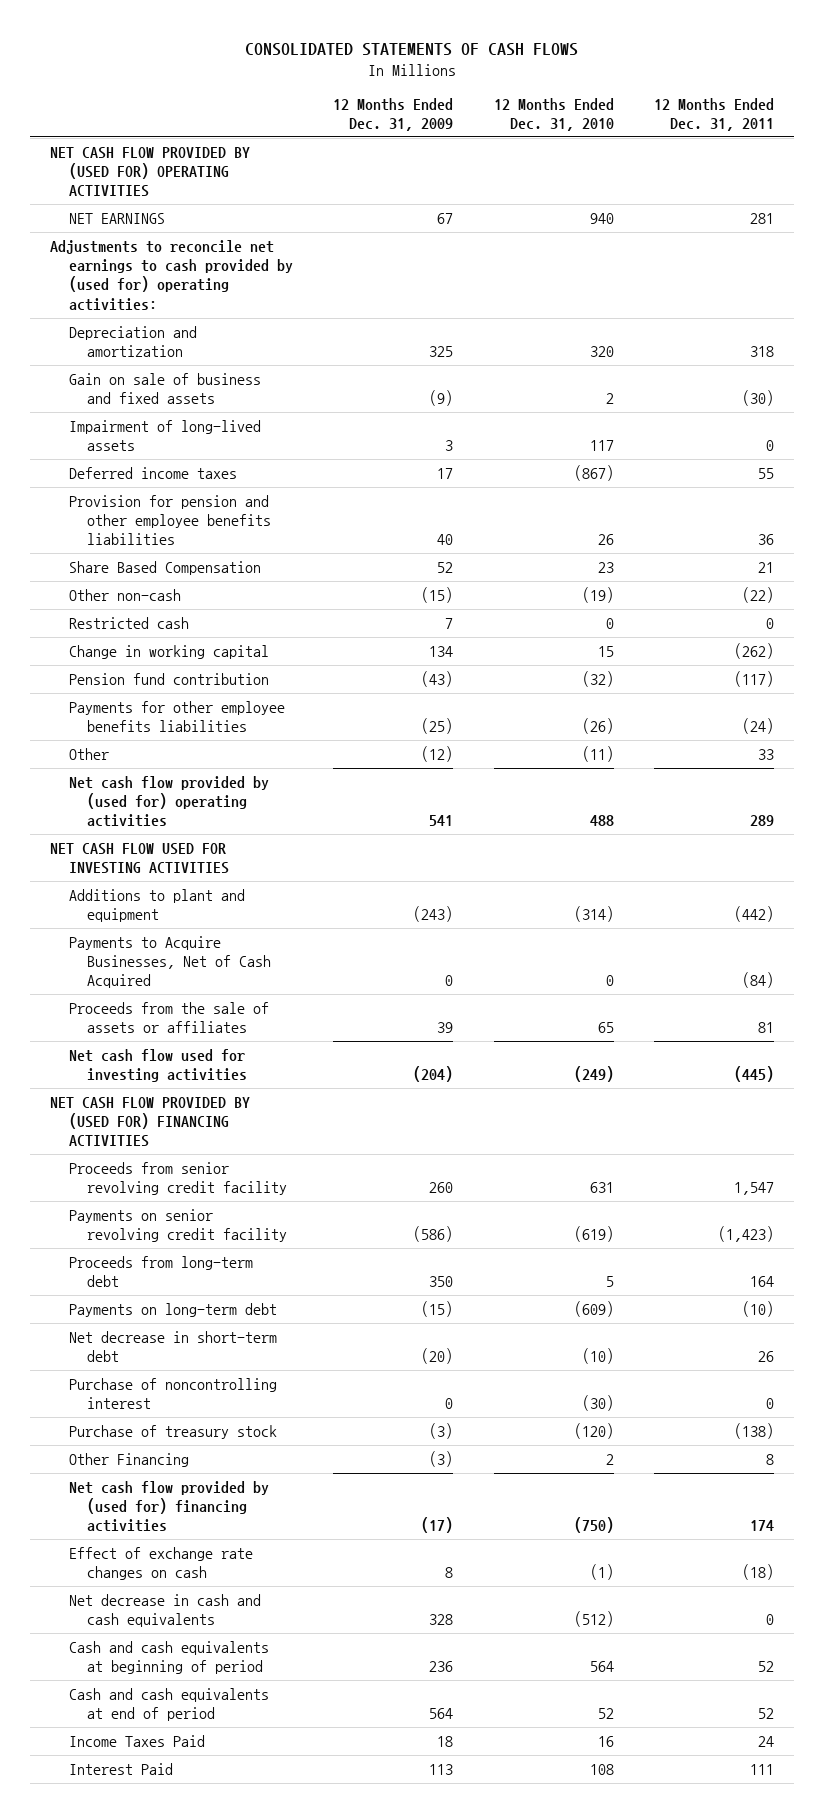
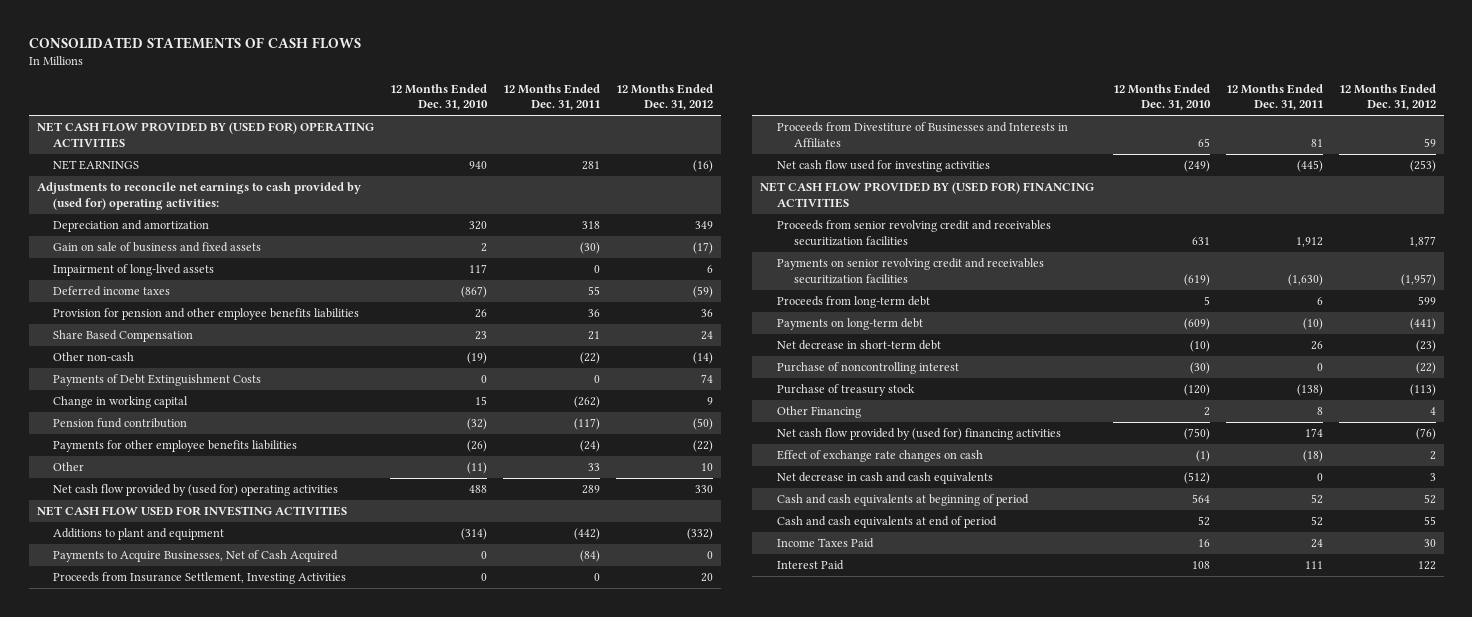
[333,97,454,132] 12 Months Ended Dec. 31, 2009 -> none
none -> [615,83,713,111] 12 Months Ended Dec. 31, 2012
[68,616,189,629] Restricted cash -> none
none -> [53,374,262,387] Payments of Debt Extinguishment Costs
none -> [53,572,347,585] Proceeds from Insurance Settlement, Investing Activities
[68,1001,269,1034] Proceeds from the sale of assets or affiliates -> [776,122,1068,147] Proceeds from Divestiture of Businesses and Interests in Affiliates
[68,1161,288,1196] Proceeds from senior revolving credit facility -> [776,220,1051,246] Proceeds from senior revolving credit and receivables securitization facilities
[733,1182,774,1196] 1,547 -> [1295,236,1323,247] 1,912
[68,1208,288,1243] Payments on senior revolving credit facility -> [776,258,1044,284] Payments on senior revolving credit and receivables securitization facilities
[717,1226,774,1243] (1,423) -> [1287,273,1323,286] (1,630)
[749,1276,774,1288] 164 -> [1316,297,1323,306] 6

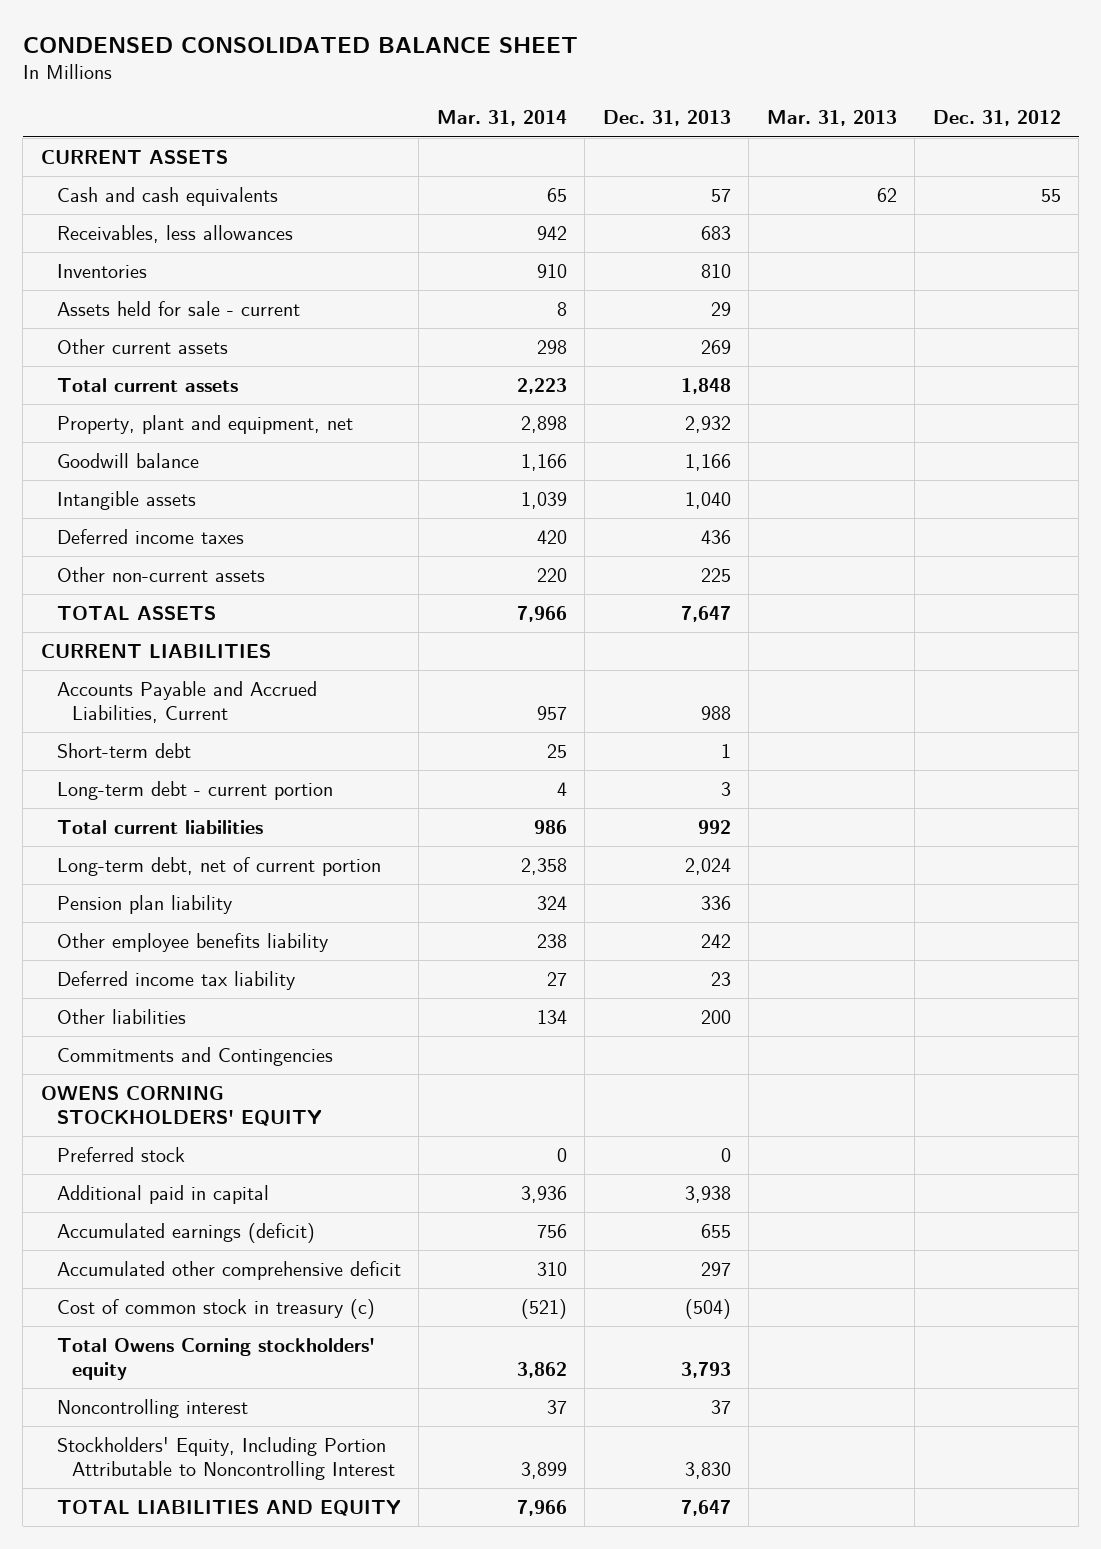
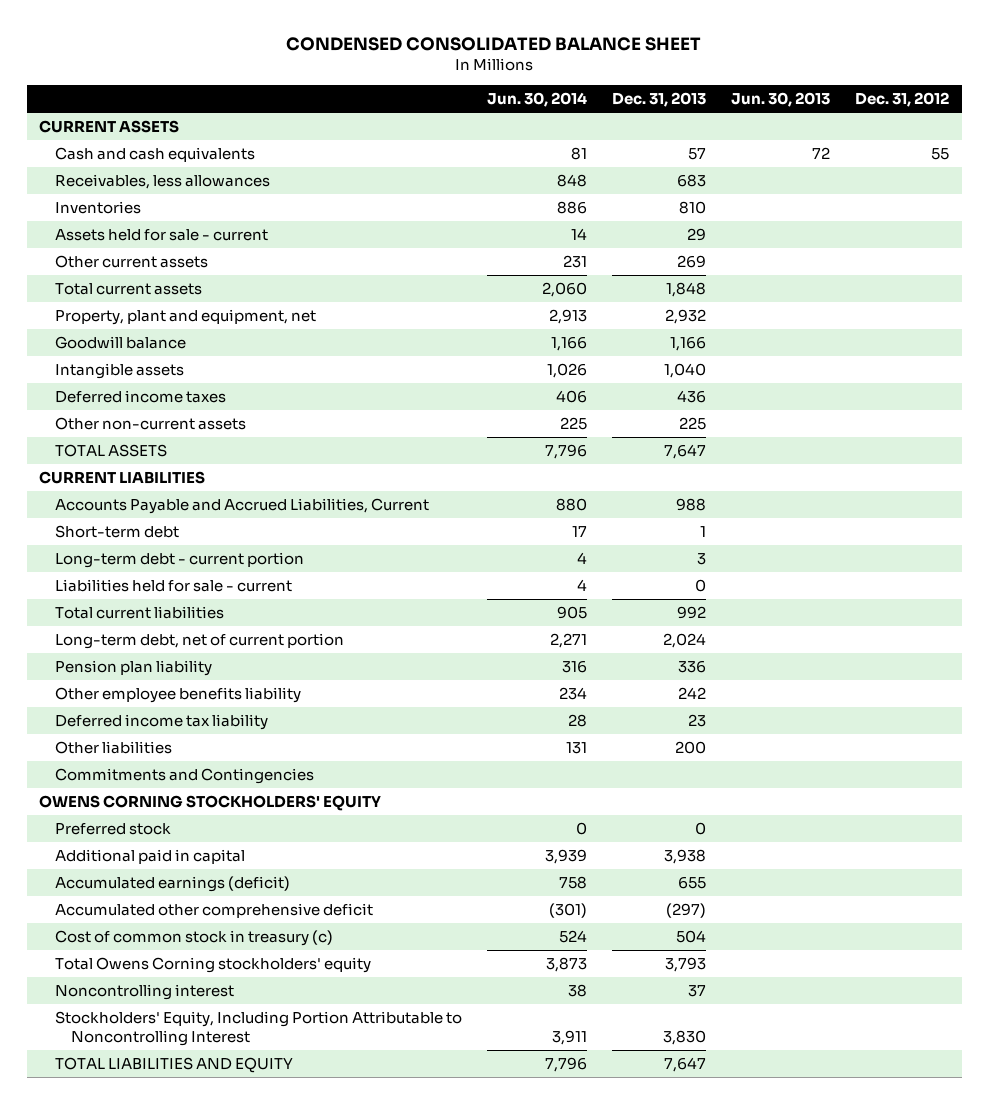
[436,110,567,127] Mar. 31, 2014 -> none
[766,110,897,127] Mar. 31, 2013 -> none
none -> [487,92,588,108] Jun. 30, 2014
none -> [731,92,831,108] Jun. 30, 2013
none -> [55,579,293,593] Liabilities held for sale - current
[700,1261,731,1276] 297 -> [666,903,707,919] (297)
[684,1298,731,1319] (504) -> [676,930,707,944] 504

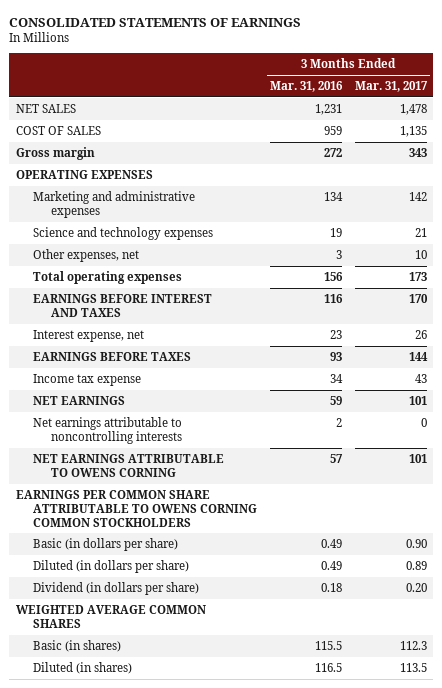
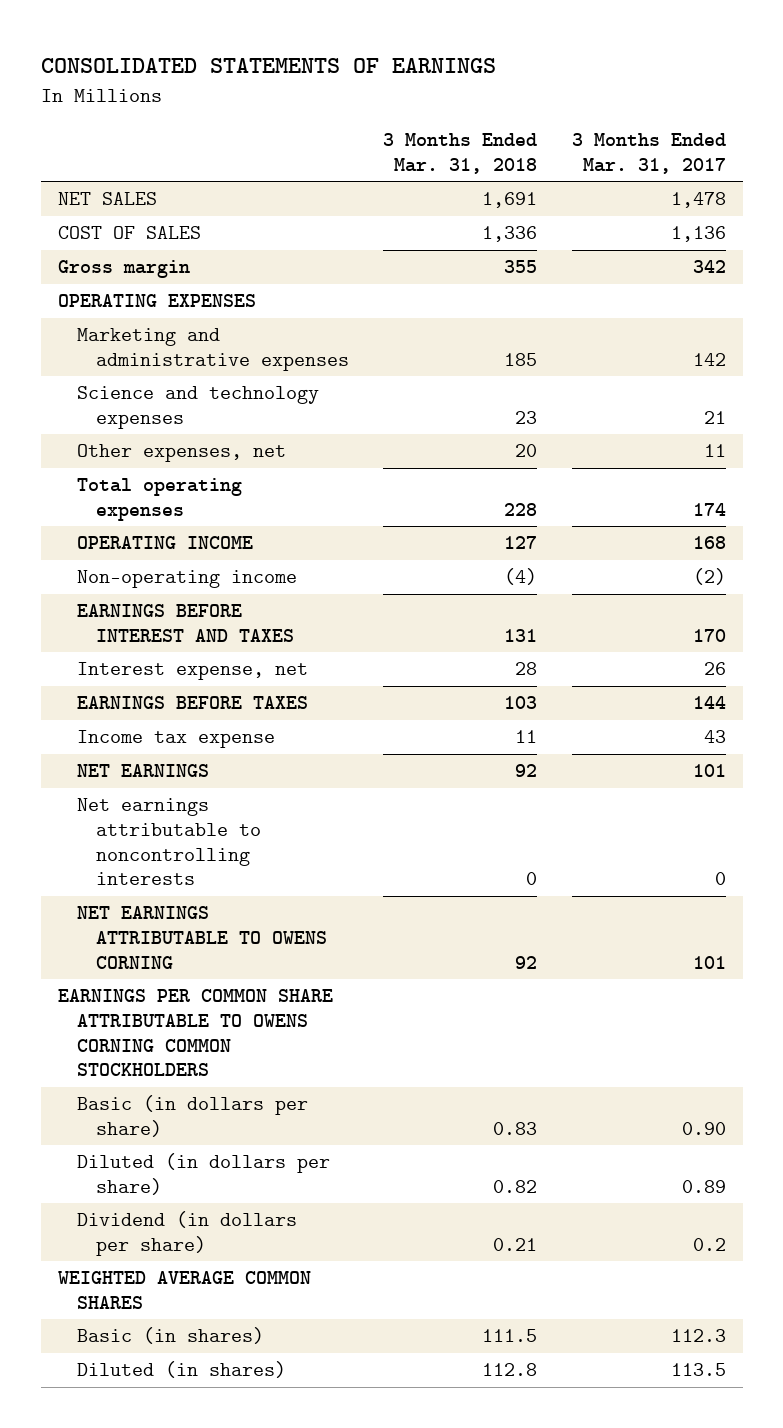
[269,80,343,92] Mar. 31, 2016 -> none
none -> [383,133,538,175] 3 Months Ended Mar. 31, 2018
[399,125,427,137] 1,135 -> [670,226,726,243] 1,136
[408,147,427,157] 343 -> [692,260,726,274] 342
[414,249,427,259] 10 -> [703,444,726,458] 11
[408,271,427,281] 173 -> [692,502,726,516] 174
none -> [76,536,253,550] OPERATING INCOME
none -> [76,570,297,589] Non-operating income
[405,582,427,592] 0.20 -> [692,1237,726,1251] 0.2

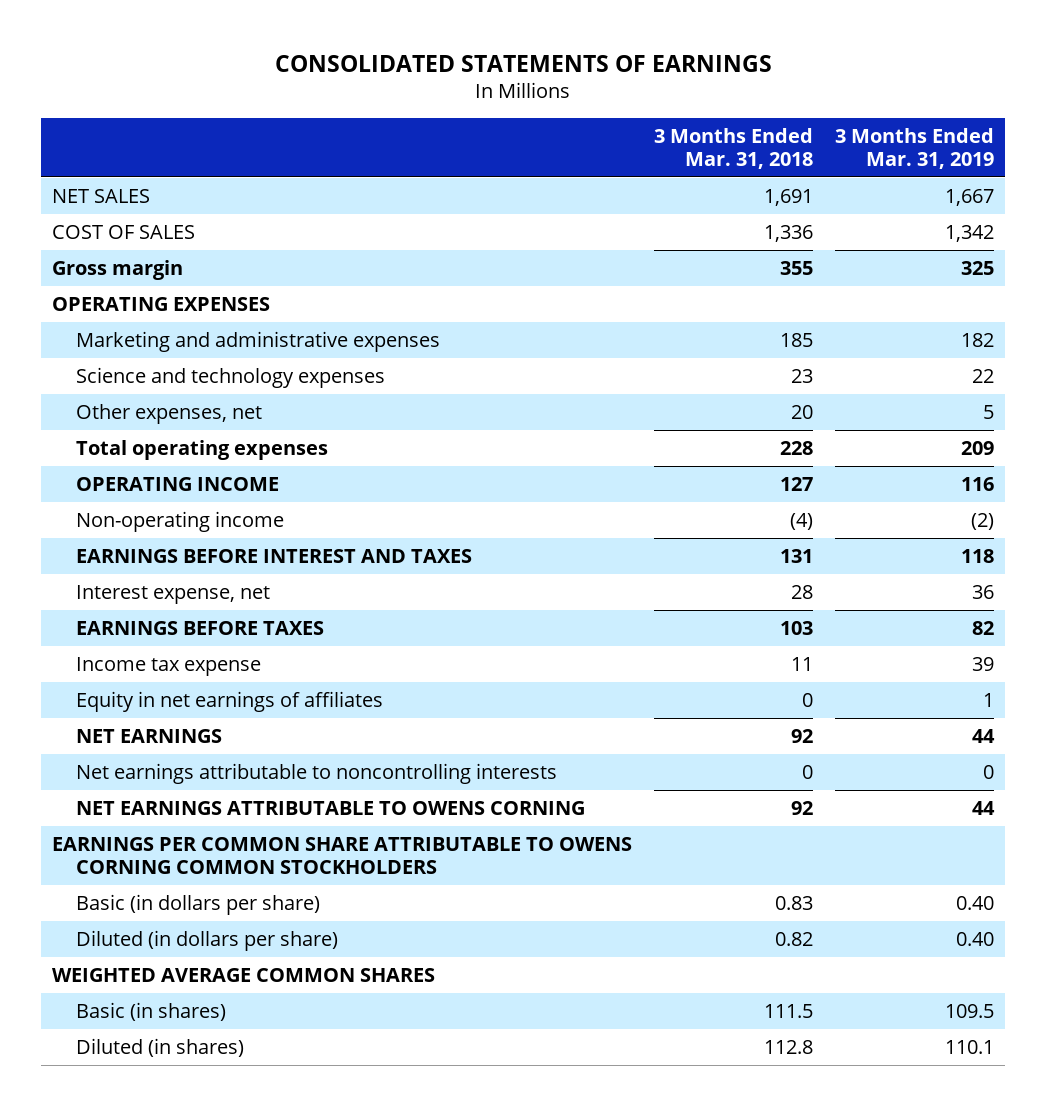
[571,133,726,175] 3 Months Ended Mar. 31, 2017 -> none
none -> [834,127,994,169] 3 Months Ended Mar. 31, 2019
none -> [75,690,383,712] Equity in net earnings of affiliates
[76,1211,297,1256] Dividend (in dollars per share) -> none

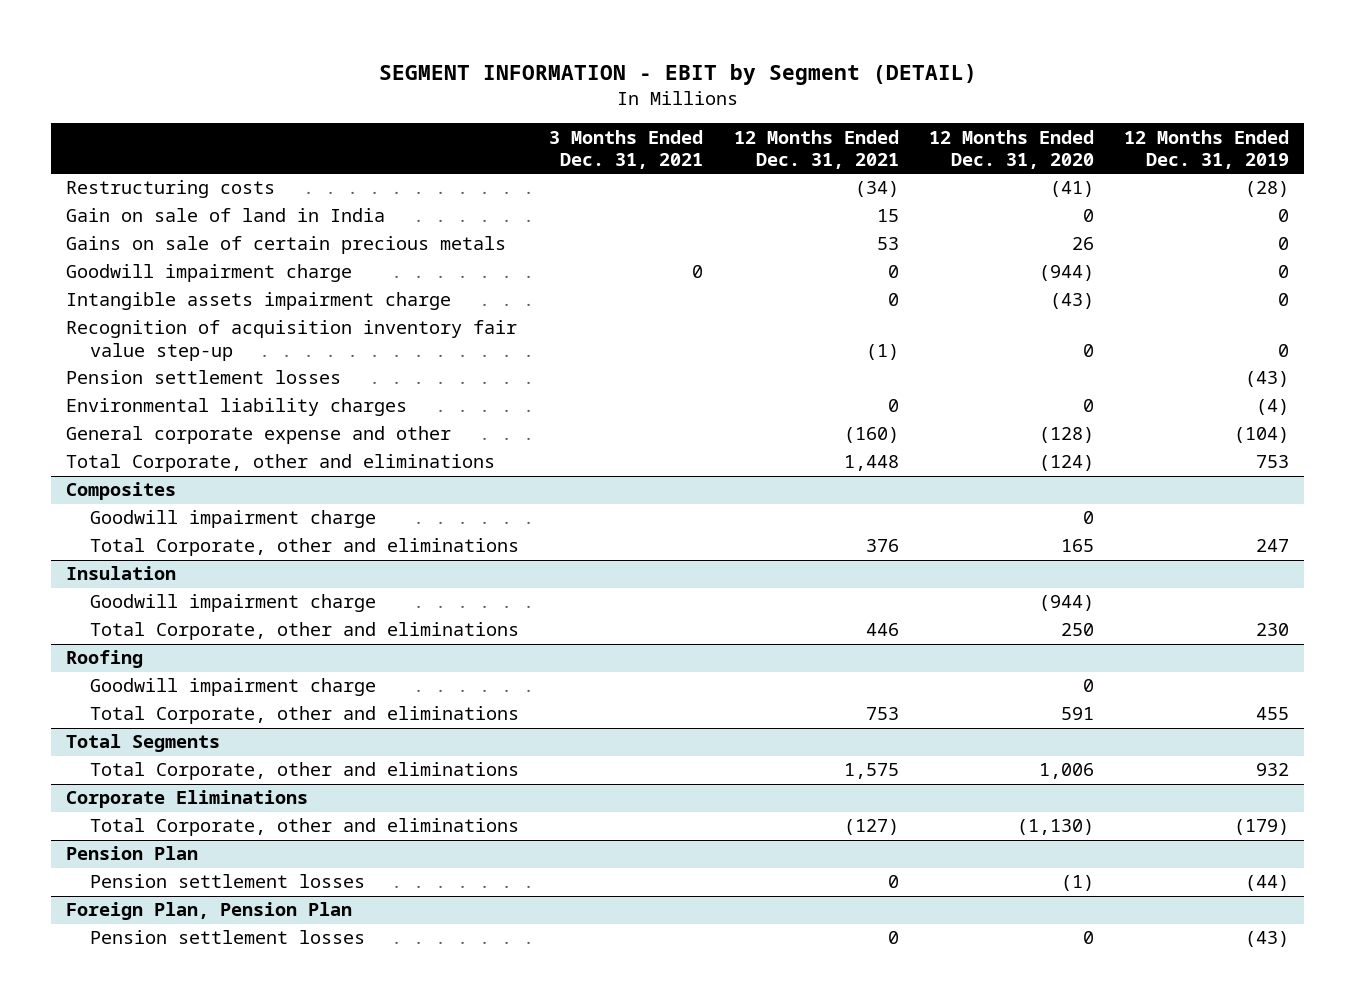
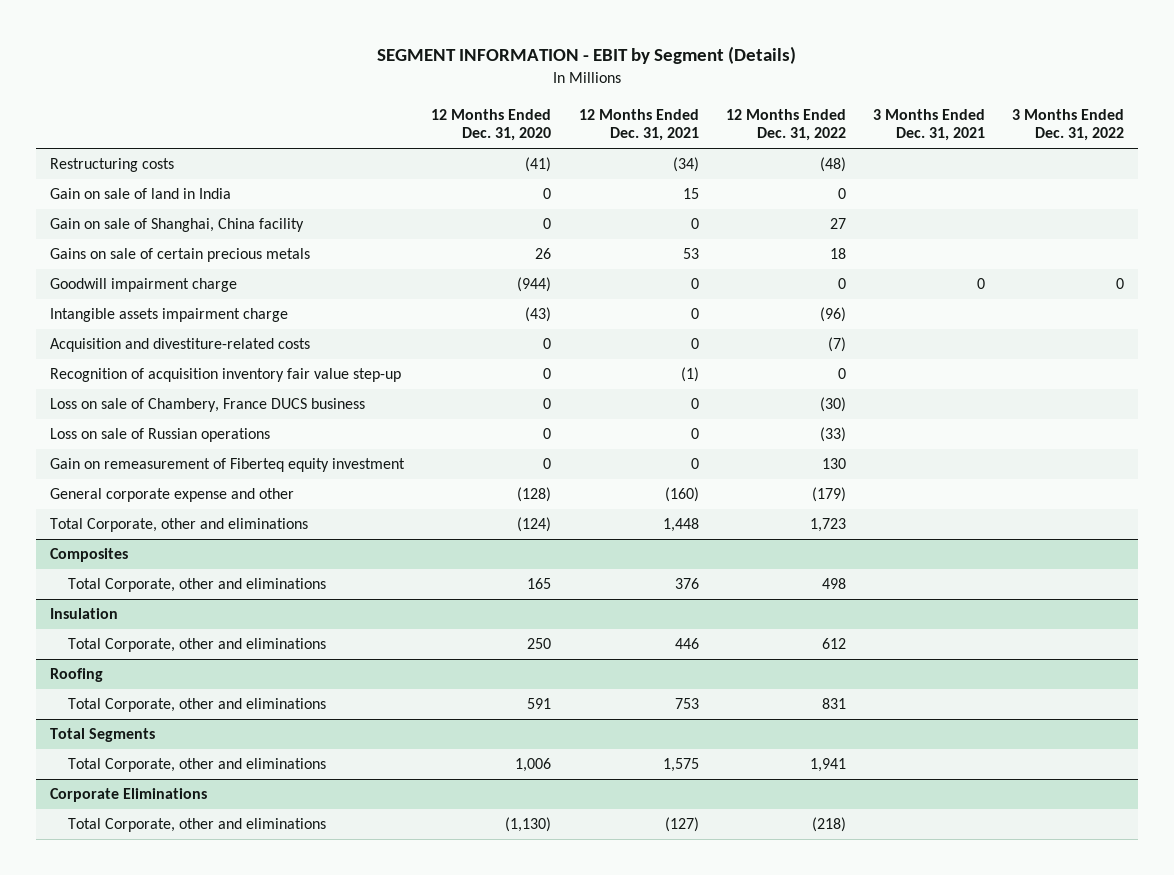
[378,63,977,85] SEGMENT INFORMATION - EBIT by Segment (DETAIL) -> [377,46,797,65] SEGMENT INFORMATION - EBIT by Segment (Details)
[1124,129,1290,170] 12 Months Ended Dec. 31, 2019 -> none
none -> [725,108,846,142] 12 Months Ended Dec. 31, 2022
none -> [1012,108,1125,142] 3 Months Ended Dec. 31, 2022
none -> [49,218,304,233] Gain on sale of Shanghai, China facility
none -> [49,338,310,353] Acquisition and divestiture-related costs
[66,370,342,385] Pension settlement losses -> none
[66,398,408,417] Environmental liability charges -> none
none -> [49,398,365,413] Loss on sale of Chambery, France DUCS business
none -> [49,428,270,443] Loss on sale of Russian operations
none -> [49,458,405,473] Gain on remeasurement of Fiberteq equity investment
[89,510,376,529] Goodwill impairment charge -> none
[89,594,376,613] Goodwill impairment charge -> none
[89,678,376,697] Goodwill impairment charge -> none
[66,846,199,861] Pension Plan -> none
[89,874,365,889] Pension settlement losses -> none
[66,902,353,921] Foreign Plan, Pension Plan -> none
[89,930,365,945] Pension settlement losses -> none

